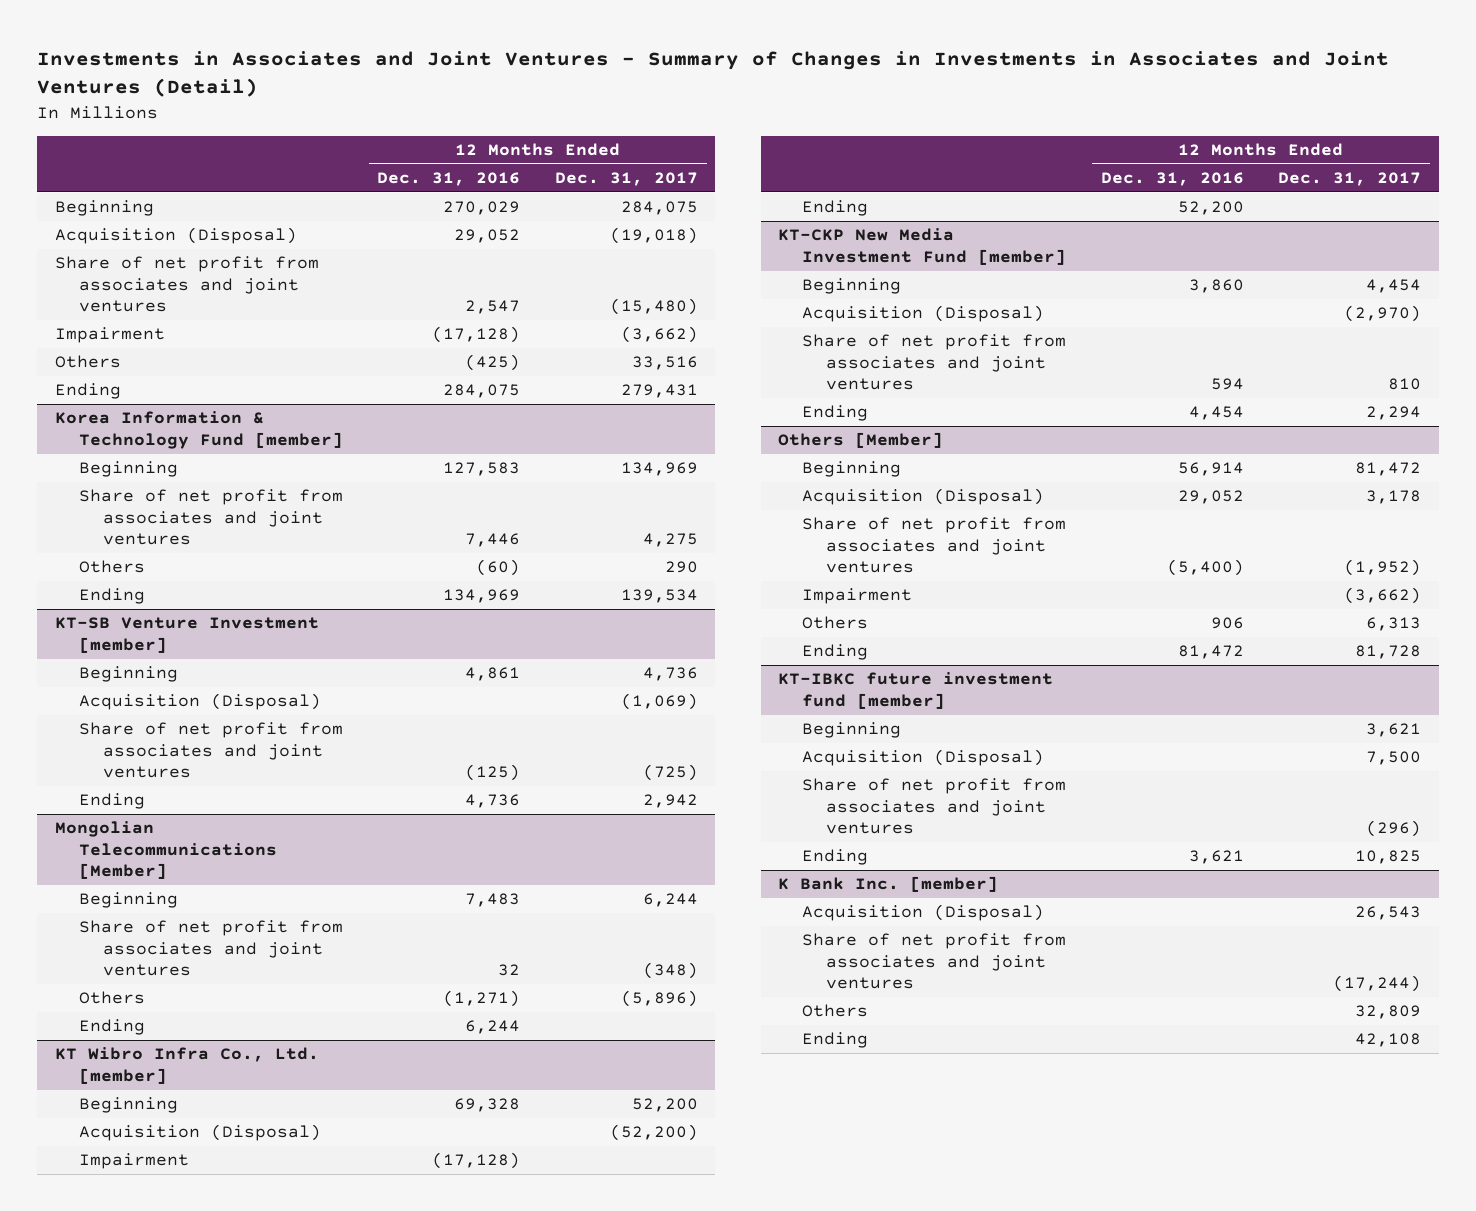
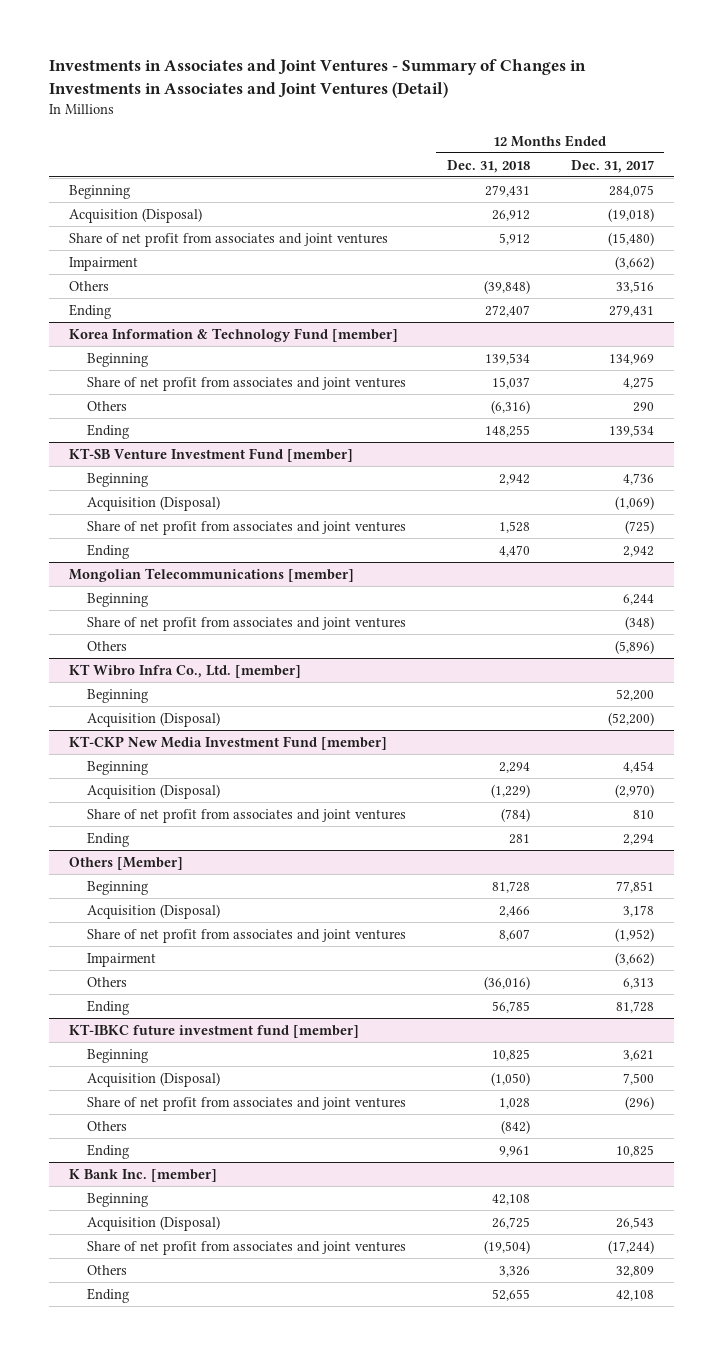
[377,172,521,187] Dec. 31, 2016 -> none
none -> [446,159,530,173] Dec. 31, 2018
[54,617,319,653] KT-SB Venture Investment [member] -> [69,447,354,462] KT-SB Venture Investment Fund [member]
[54,821,277,880] Mongolian Telecommunications [Member] -> [69,567,355,582] Mongolian Telecommunications [member]
[78,1019,145,1036] Ending -> none
[78,1153,189,1170] Impairment -> none
[802,200,869,217] Ending -> none
[1355,462,1422,477] 81,472 -> [615,880,654,893] 77,851
none -> [86,1120,127,1131] Others
none -> [86,1192,148,1207] Beginning

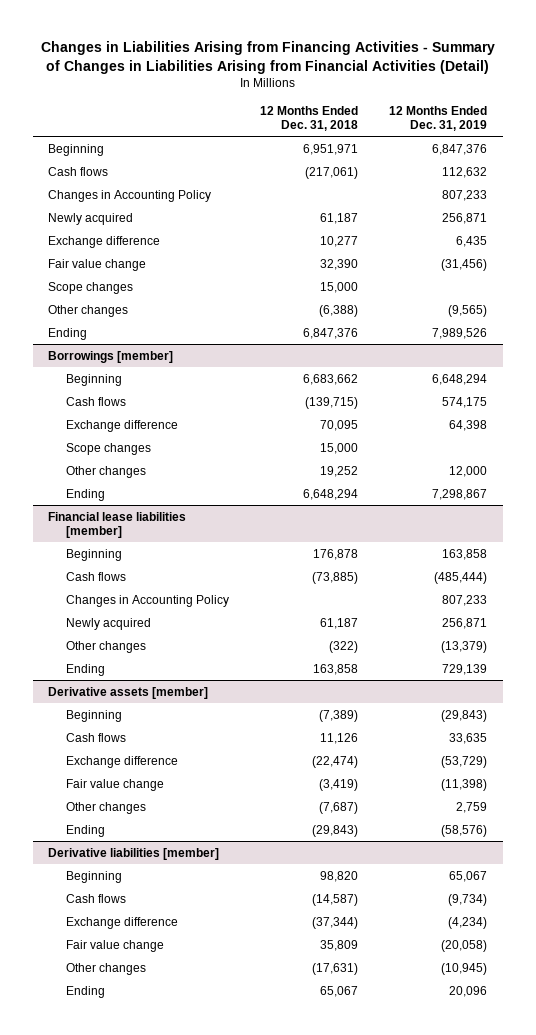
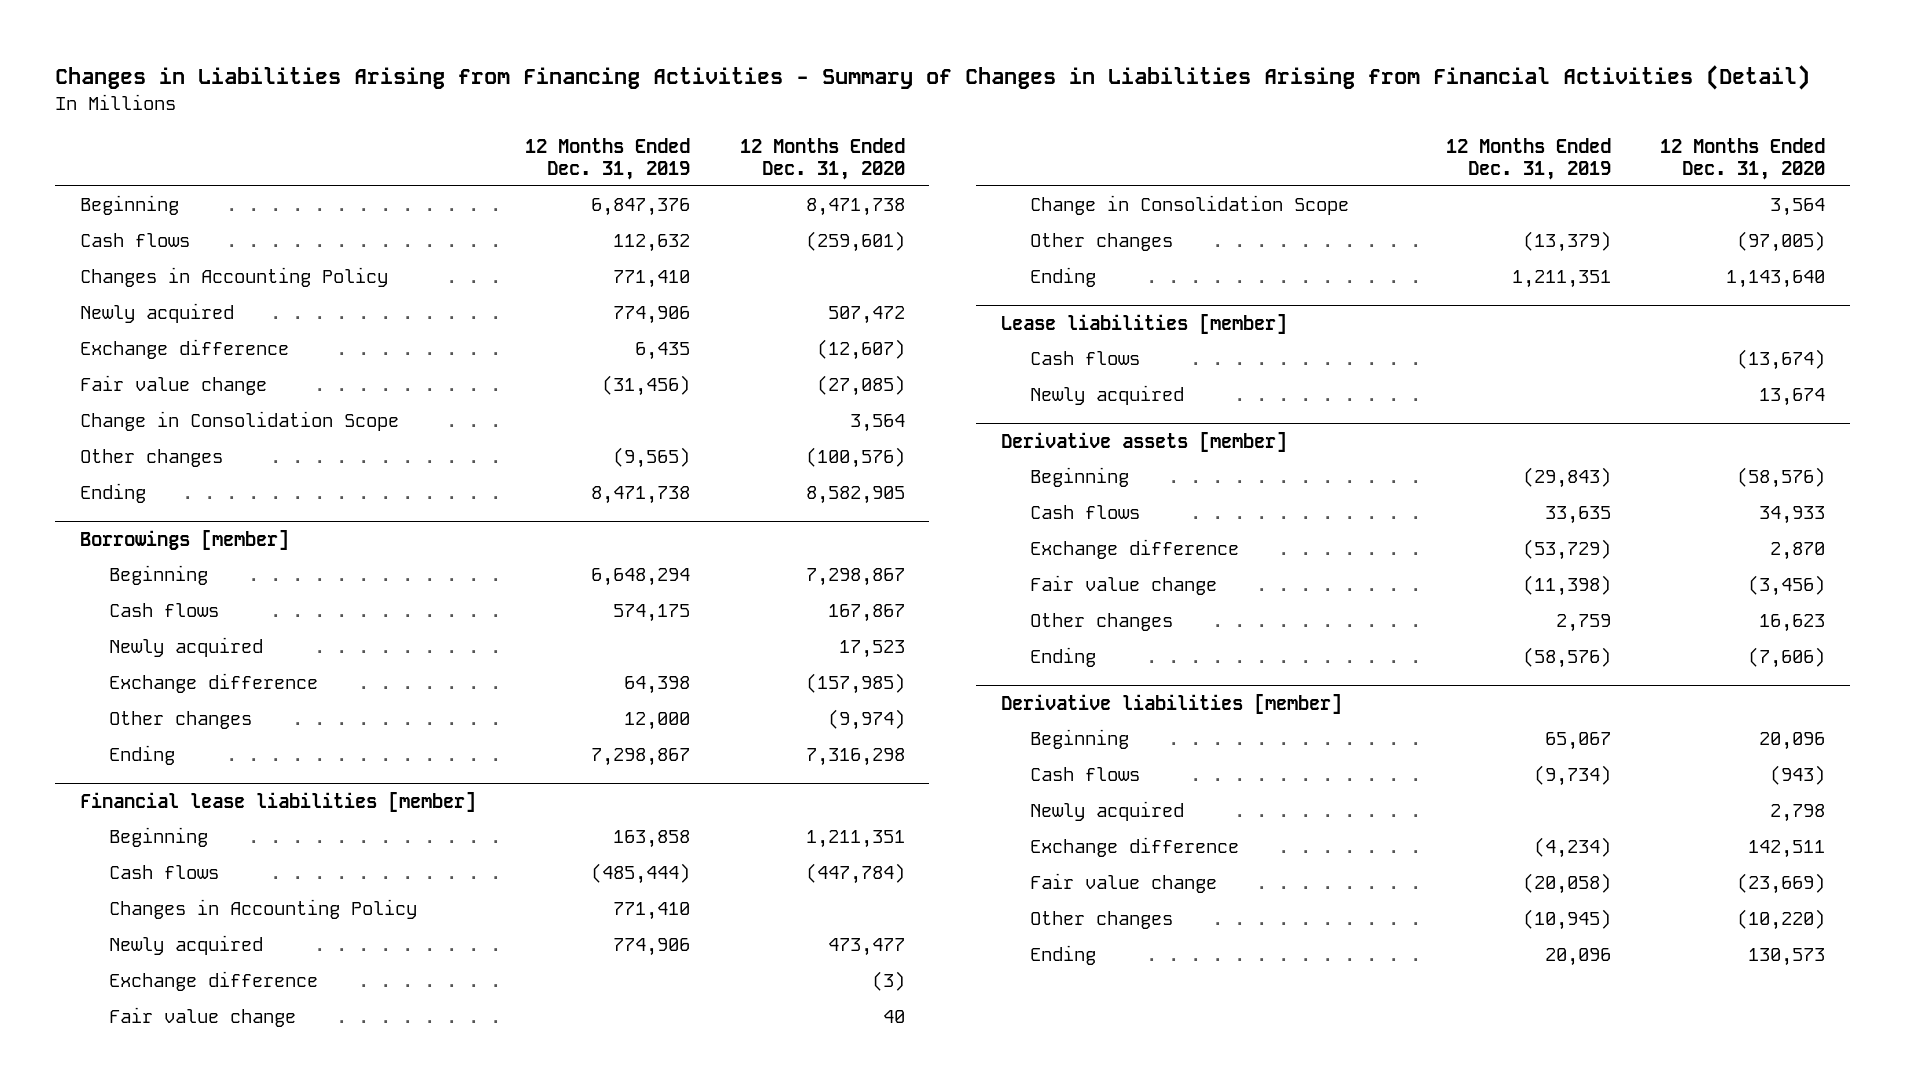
[260,105,359,132] 12 Months Ended Dec. 31, 2018 -> none
none -> [739,137,905,180] 12 Months Ended Dec. 31, 2020
[442,189,488,201] 807,233 -> [613,270,691,289] 771,410
[442,212,488,224] 256,871 -> [613,306,691,325] 774,906
[48,281,134,294] Scope changes -> [79,411,399,432] Change in Consolidation Scope
[432,327,488,339] 7,989,526 -> [591,486,691,505] 8,471,738
none -> [108,637,263,658] Newly acquired
[66,442,152,455] Scope changes -> none
[442,594,488,606] 807,233 -> [613,902,691,921] 771,410
[442,617,488,629] 256,871 -> [613,938,691,957] 774,906
none -> [108,971,318,992] Exchange difference
none -> [108,1007,296,1028] Fair value change
none -> [1029,195,1349,216] Change in Consolidation Scope
[442,663,488,675] 729,139 -> [1512,270,1612,289] 1,211,351
none -> [1000,314,1287,335] Lease liabilities [member]
none -> [1029,351,1140,366] Cash flows
none -> [1029,385,1184,406] Newly acquired
none -> [1029,801,1184,822] Newly acquired

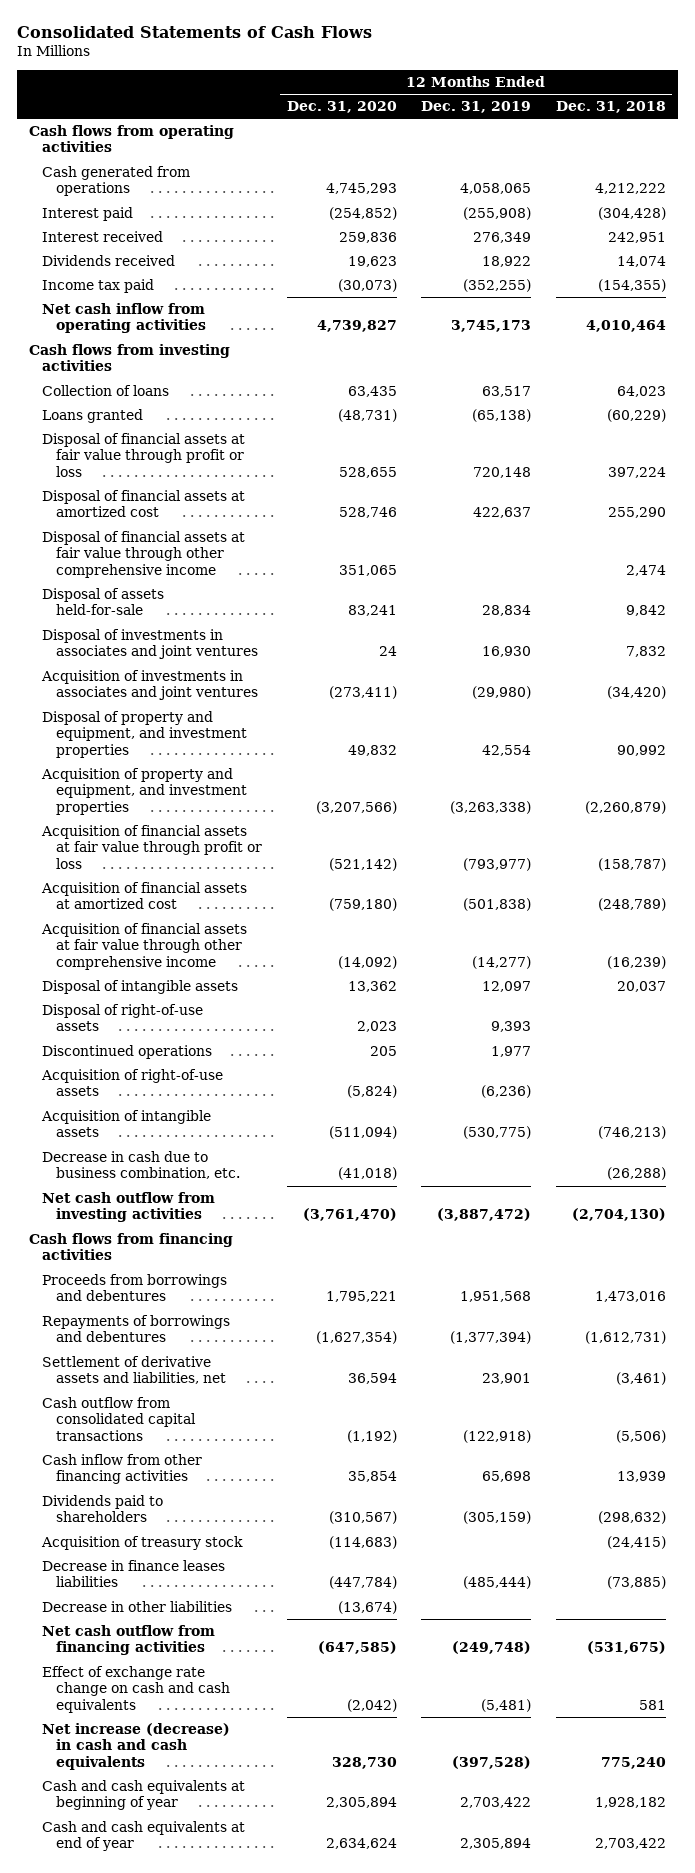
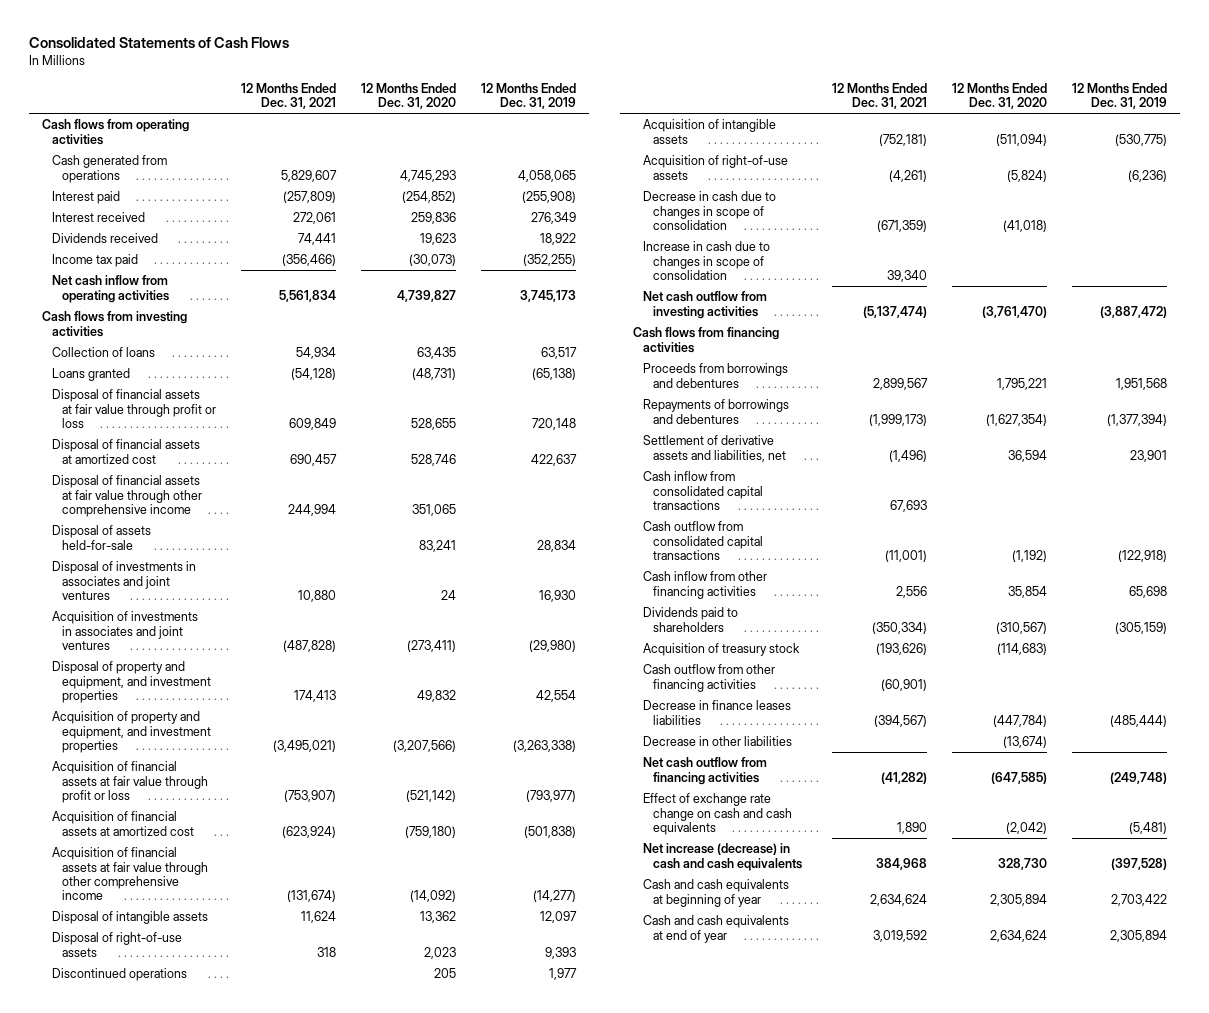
[555,101,666,114] Dec. 31, 2018 -> none
none -> [241,82,337,110] 12 Months Ended Dec. 31, 2021
[41,1069,224,1097] Acquisition of right-of-use assets -> [642,155,788,180] Acquisition of right-of-use assets
[42,1151,240,1180] Decrease in cash due to business combination, etc. -> [642,191,776,230] Decrease in cash due to changes in scope of consolidation
none -> [642,241,770,280] Increase in cash due to changes in scope of consolidation
none -> [642,471,763,510] Cash inflow from consolidated capital transactions
none -> [642,664,775,692] Cash outflow from other financing activities

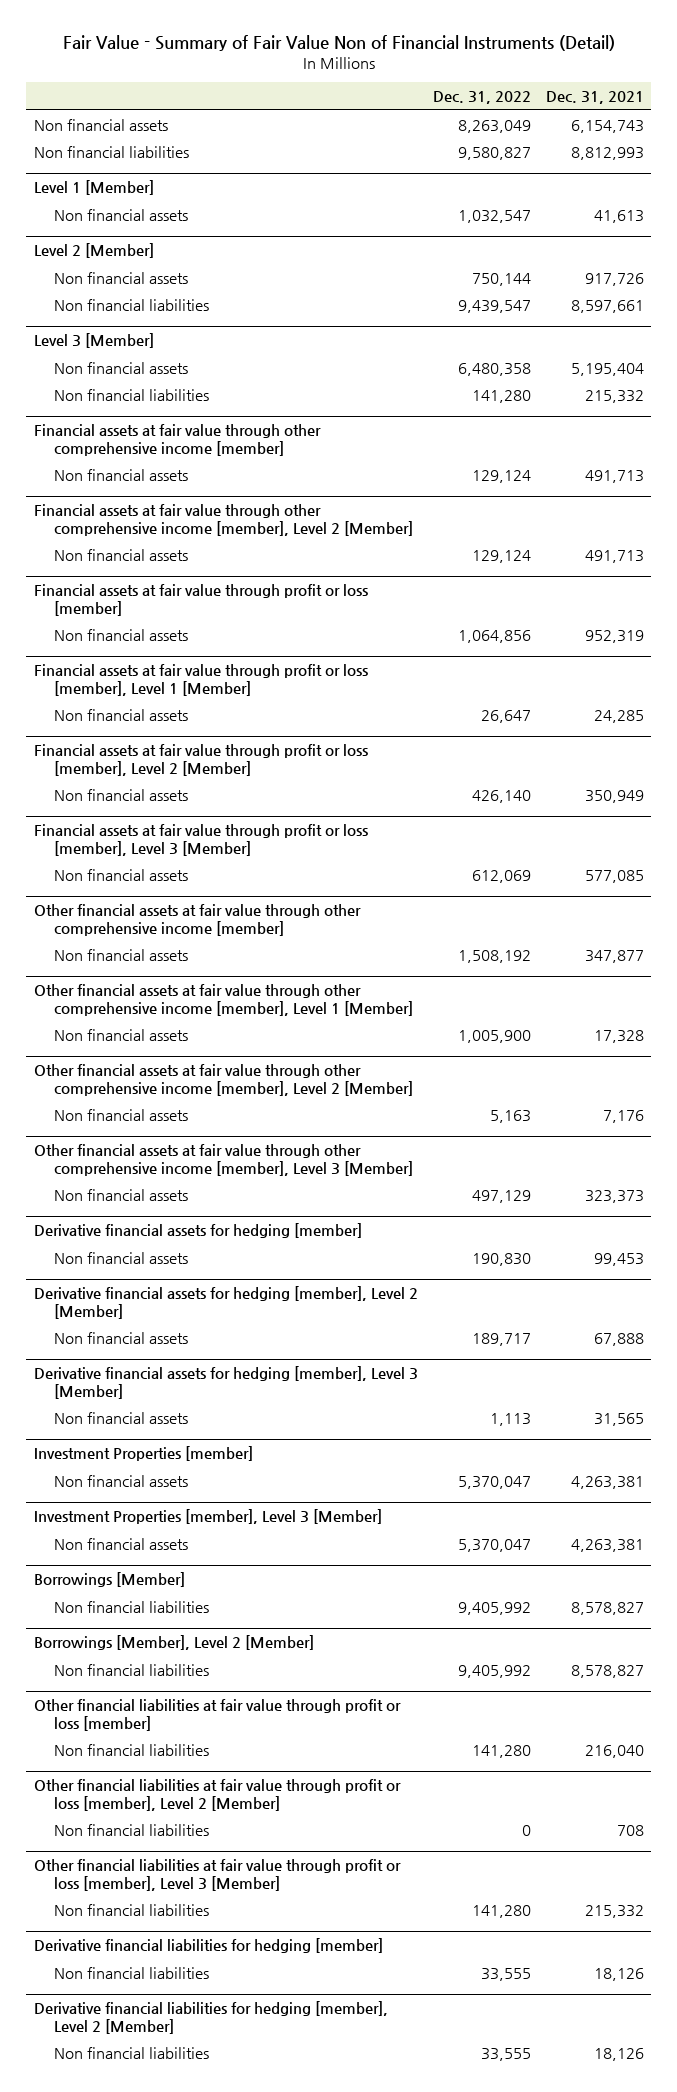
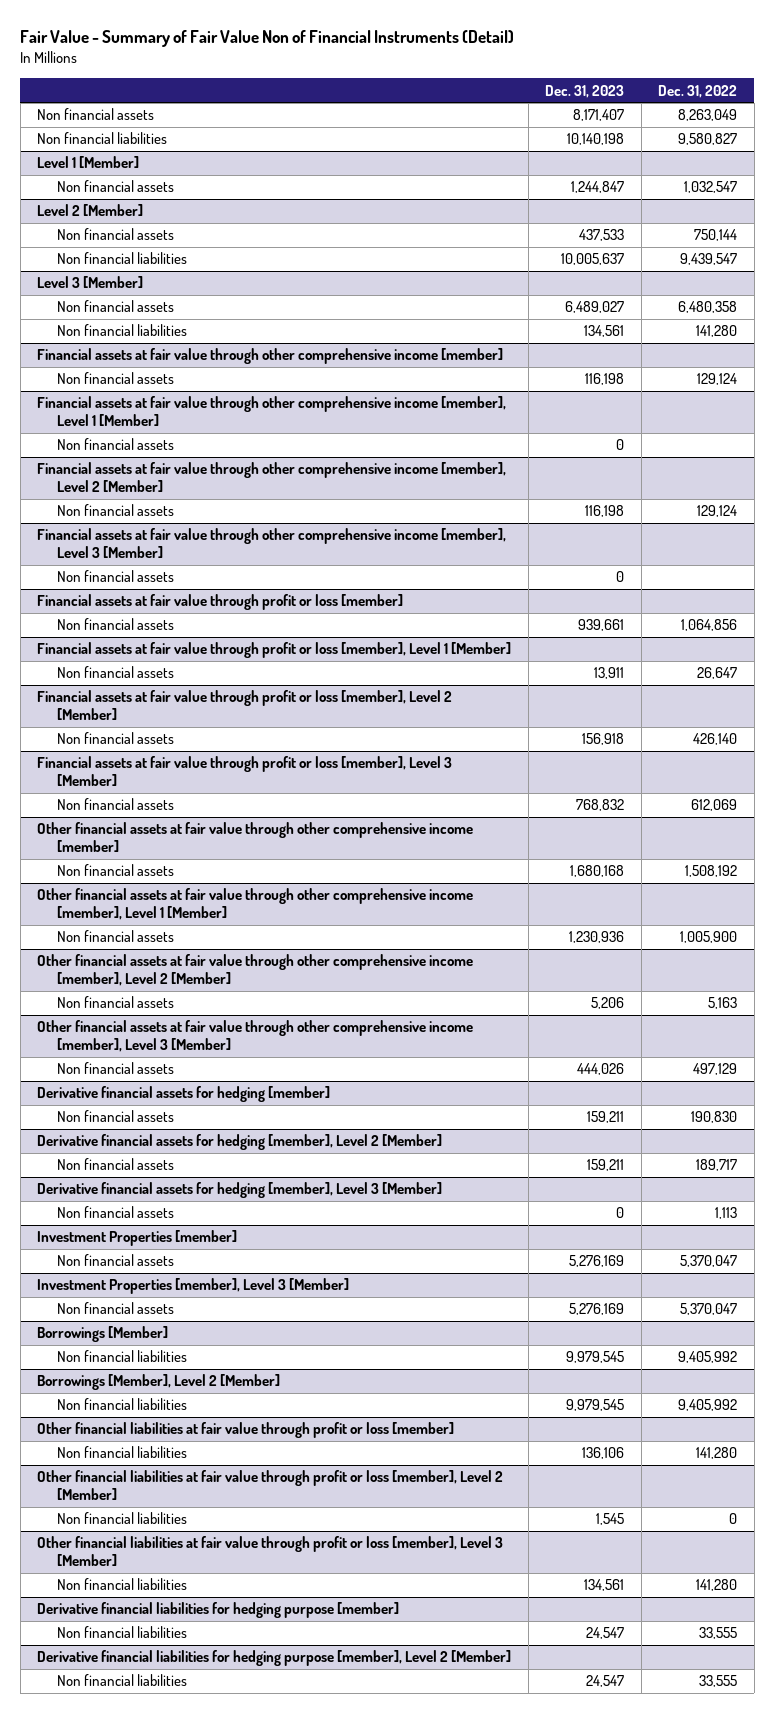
[545,91,644,105] Dec. 31, 2021 -> none
none -> [545,84,625,98] Dec. 31, 2023
none -> [37,396,507,427] Financial assets at fair value through other comprehensive income [member], Level 1 [Member]
none -> [57,438,175,451] Non financial assets
none -> [37,528,507,559] Financial assets at fair value through other comprehensive income [member], Level 3 [Member]
none -> [57,570,175,583] Non financial assets
[33,1938,383,1954] Derivative financial liabilities for hedging [member] -> [37,1602,400,1619] Derivative financial liabilities for hedging purpose [member]
[33,2001,388,2034] Derivative financial liabilities for hedging [member], Level 2 [Member] -> [37,1650,512,1667] Derivative financial liabilities for hedging purpose [member], Level 2 [Member]

